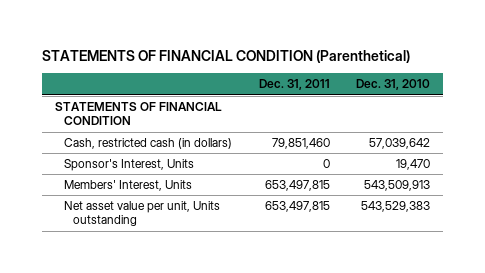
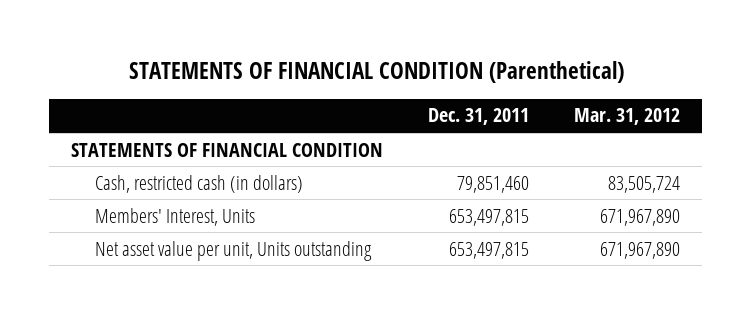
[356,79,431,91] Dec. 31, 2010 -> none
none -> [574,108,681,126] Mar. 31, 2012
[64,159,195,172] Sponsor's Interest, Units -> none

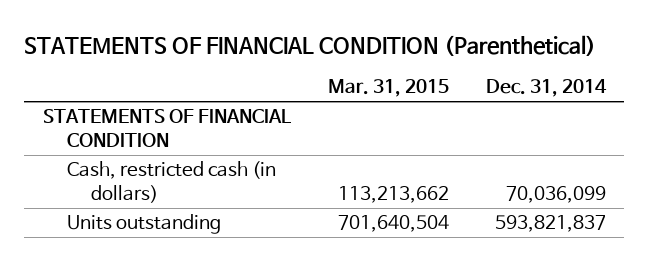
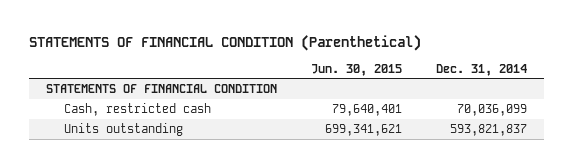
[327,79,449,98] Mar. 31, 2015 -> none
none -> [310,63,402,76] Jun. 30, 2015
[66,161,276,204] Cash, restricted cash (in dollars) -> [64,102,212,116] Cash, restricted cash

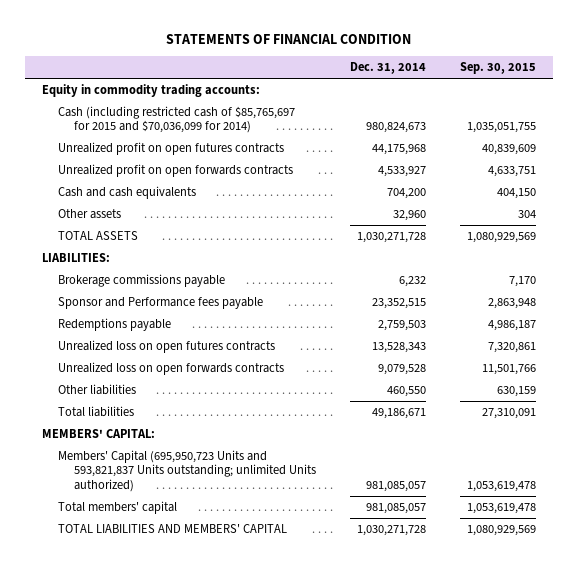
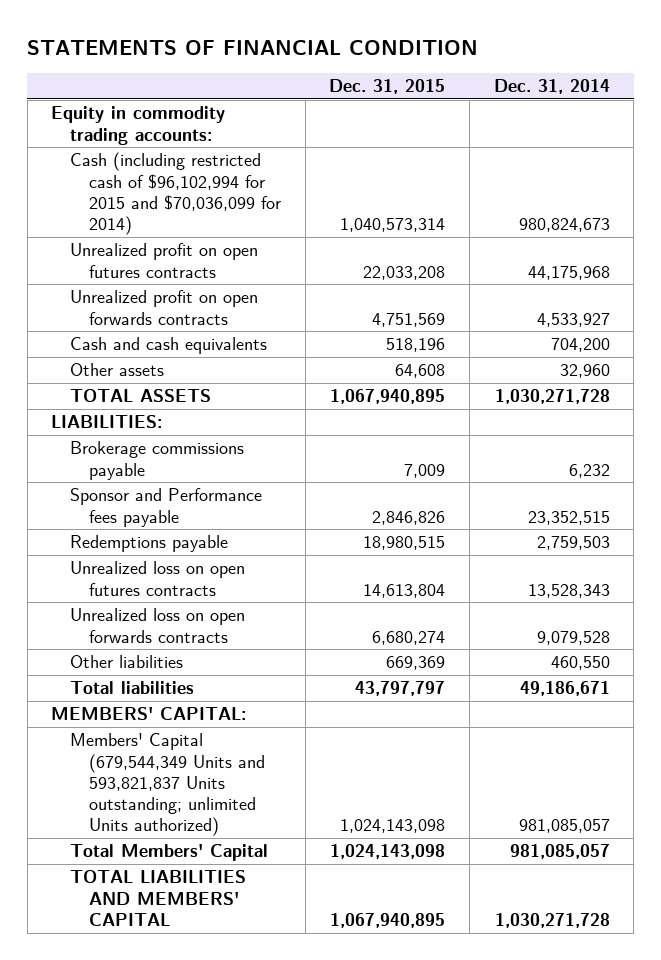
[460,62,537,75] Sep. 30, 2015 -> none
none -> [329,78,446,94] Dec. 31, 2015
[58,106,296,134] Cash (including restricted cash of $85,765,697 for 2015 and $70,036,099 for 2014) -> [70,152,282,235] Cash (including restricted cash of $96,102,994 for 2015 and $70,036,099 for 2014)
[58,450,317,492] Members' Capital (695,950,723 Units and 593,821,837 Units outstanding; unlimited Units authorized) -> [70,733,266,837] Members' Capital (679,544,349 Units and 593,821,837 Units outstanding; unlimited Units authorized)
[58,501,178,515] Total members' capital -> [70,844,269,862] Total Members' Capital

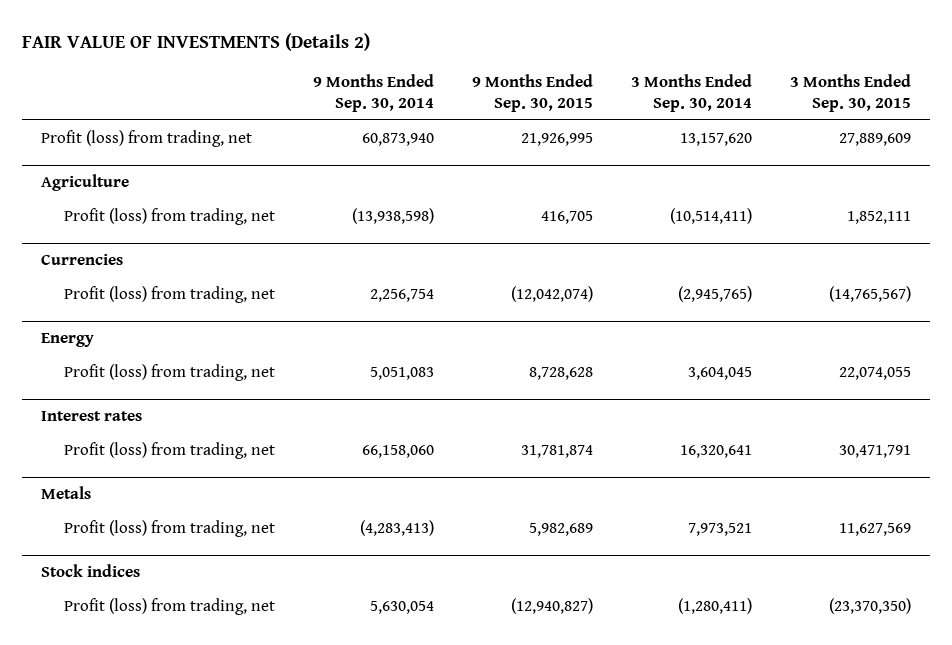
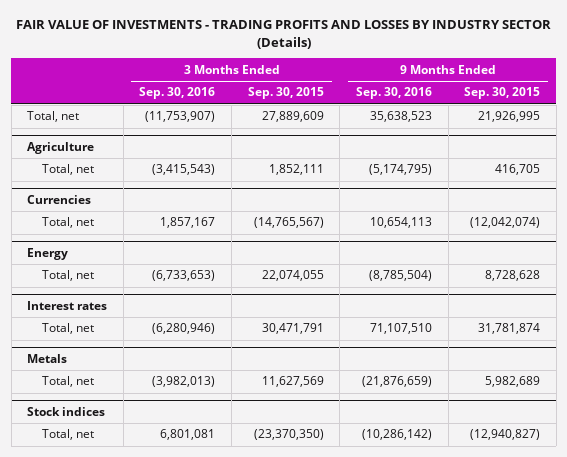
[22,33,371,52] FAIR VALUE OF INVESTMENTS (Details 2) -> [15,19,551,49] FAIR VALUE OF INVESTMENTS - TRADING PROFITS AND LOSSES BY INDUSTRY SECTOR (Details)
[312,73,434,113] 9 Months Ended Sep. 30, 2014 -> none
[630,73,752,113] 3 Months Ended Sep. 30, 2014 -> none
none -> [139,87,216,100] Sep. 30, 2016
none -> [355,87,432,100] Sep. 30, 2016
[41,129,253,147] Profit (loss) from trading, net -> [27,111,80,123] Total, net
[63,207,275,225] Profit (loss) from trading, net -> [42,164,95,176] Total, net
[63,285,275,303] Profit (loss) from trading, net -> [42,217,95,229] Total, net
[63,363,275,381] Profit (loss) from trading, net -> [42,270,95,282] Total, net
[63,441,275,459] Profit (loss) from trading, net -> [42,323,95,335] Total, net
[63,519,275,537] Profit (loss) from trading, net -> [42,376,95,388] Total, net
[63,597,275,615] Profit (loss) from trading, net -> [42,429,95,441] Total, net

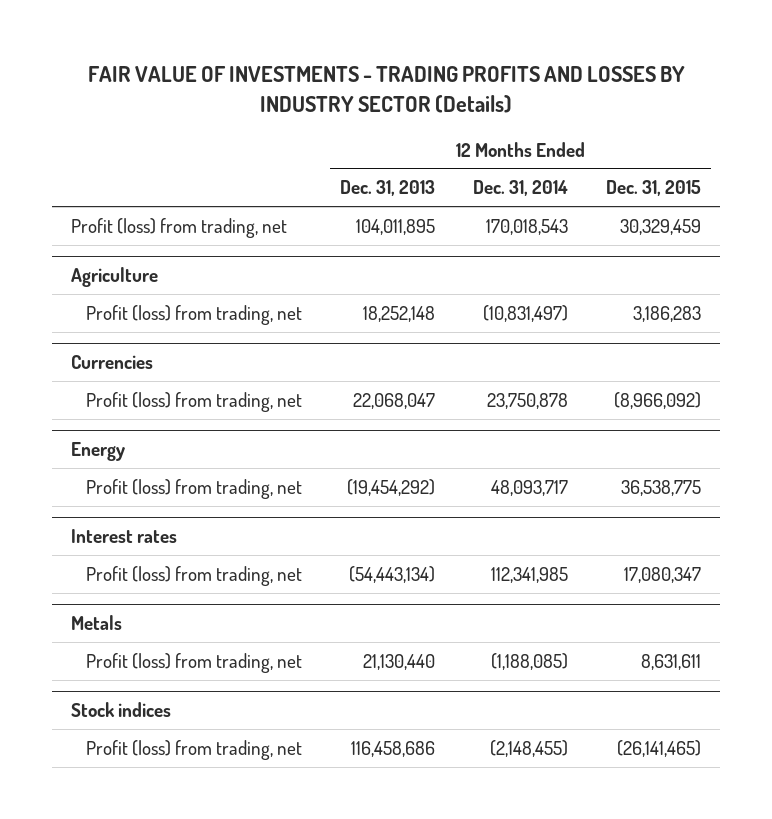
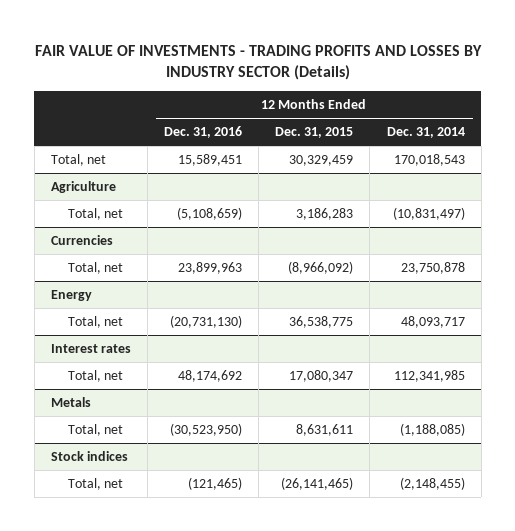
[339,180,435,197] Dec. 31, 2013 -> none
none -> [164,126,243,139] Dec. 31, 2016
[71,217,288,238] Profit (loss) from trading, net -> [50,154,106,167] Total, net
[85,304,302,325] Profit (loss) from trading, net -> [68,208,124,221] Total, net
[85,391,302,412] Profit (loss) from trading, net -> [68,262,124,275] Total, net
[85,478,302,499] Profit (loss) from trading, net -> [68,316,124,329] Total, net
[85,565,302,586] Profit (loss) from trading, net -> [68,370,124,383] Total, net
[85,652,302,673] Profit (loss) from trading, net -> [68,424,124,437] Total, net
[85,739,302,760] Profit (loss) from trading, net -> [68,478,124,491] Total, net

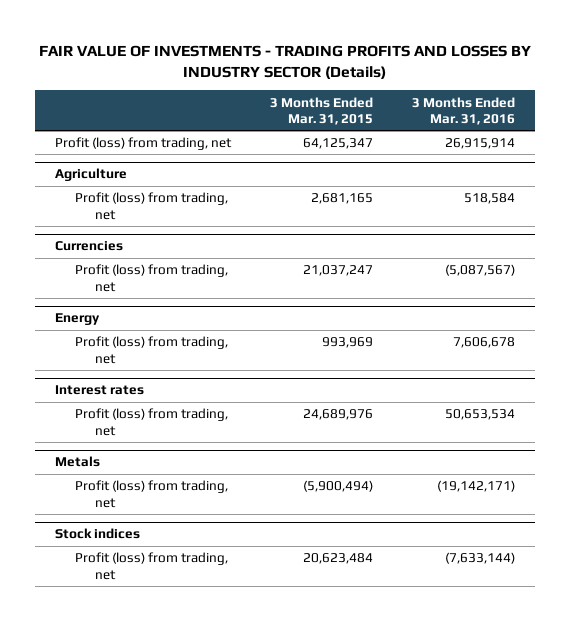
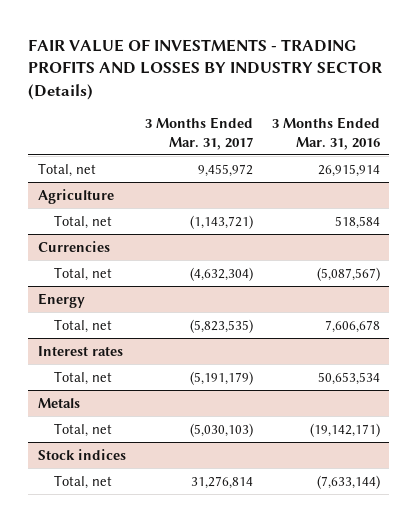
[270,96,374,126] 3 Months Ended Mar. 31, 2015 -> none
none -> [144,116,253,150] 3 Months Ended Mar. 31, 2017
[54,137,232,151] Profit (loss) from trading, net -> [37,162,96,177] Total, net
[75,192,229,220] Profit (loss) from trading, net -> [53,214,112,229] Total, net
[75,264,229,292] Profit (loss) from trading, net -> [53,266,112,281] Total, net
[75,336,229,364] Profit (loss) from trading, net -> [53,318,112,333] Total, net
[75,408,229,436] Profit (loss) from trading, net -> [53,370,112,385] Total, net
[75,480,229,508] Profit (loss) from trading, net -> [53,422,112,437] Total, net
[75,552,229,580] Profit (loss) from trading, net -> [53,474,112,489] Total, net

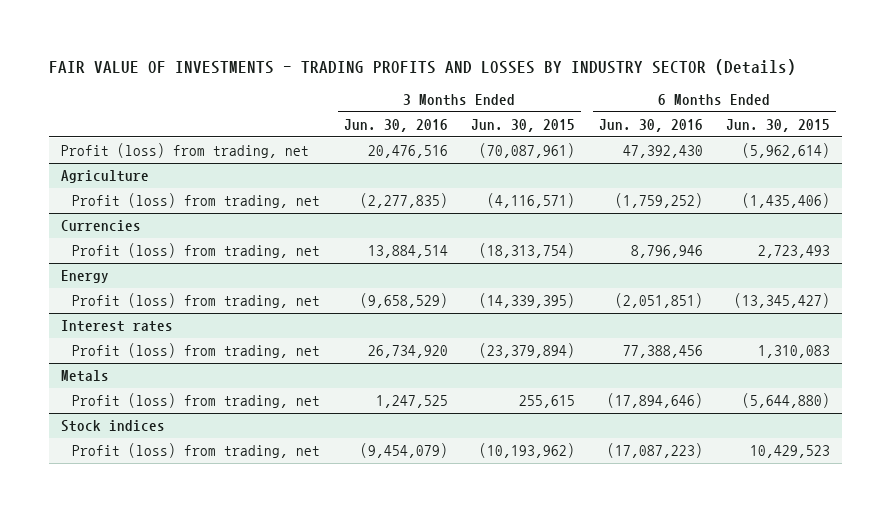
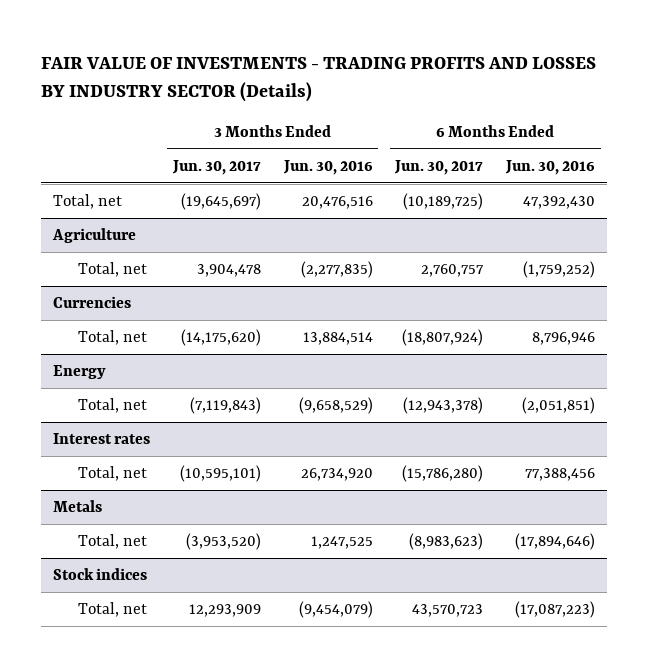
[471,119,576,133] Jun. 30, 2015 -> none
[726,119,831,133] Jun. 30, 2015 -> none
none -> [171,159,261,175] Jun. 30, 2017
none -> [394,159,484,175] Jun. 30, 2017
[60,143,309,159] Profit (loss) from trading, net -> [52,194,122,210] Total, net
[72,193,321,209] Profit (loss) from trading, net -> [78,262,148,278] Total, net
[72,243,321,259] Profit (loss) from trading, net -> [78,330,148,346] Total, net
[72,293,321,309] Profit (loss) from trading, net -> [78,398,148,414] Total, net
[72,343,321,359] Profit (loss) from trading, net -> [78,466,148,482] Total, net
[72,393,321,409] Profit (loss) from trading, net -> [78,534,148,550] Total, net
[72,443,321,459] Profit (loss) from trading, net -> [78,602,148,618] Total, net

